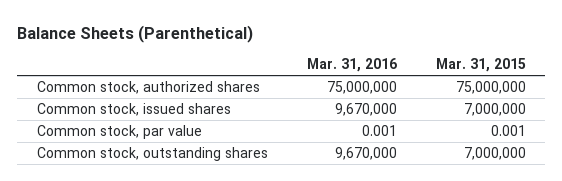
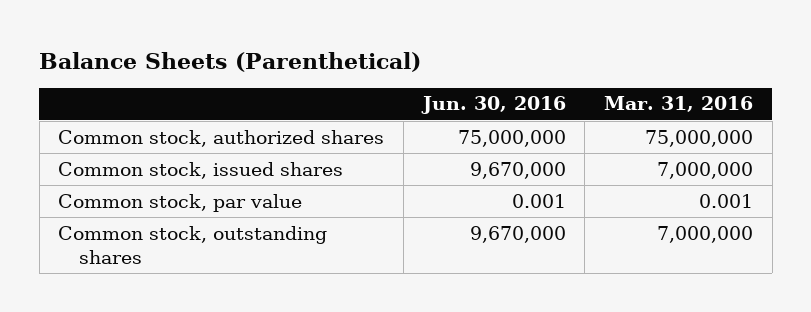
[435,58,526,73] Mar. 31, 2015 -> none
none -> [420,96,566,115] Jun. 30, 2016
[334,103,397,117] 9,670,000 -> [657,161,754,179] 7,000,000
[334,147,397,161] 9,670,000 -> [657,225,754,243] 7,000,000

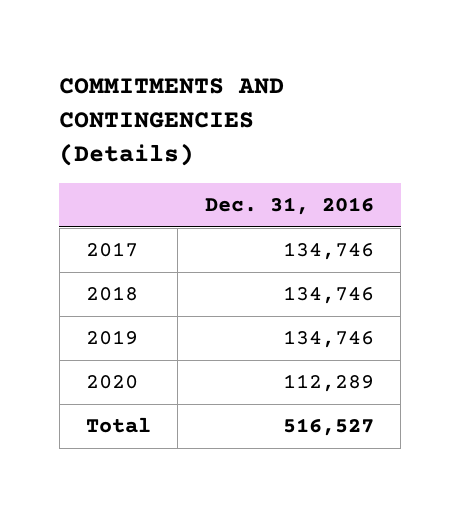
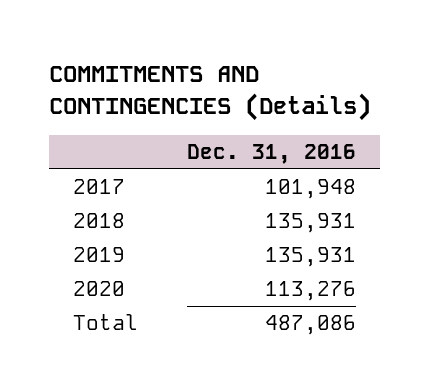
[282,242,374,261] 134,746 -> [264,179,356,200] 101,948
[282,286,374,305] 134,746 -> [264,213,356,234] 135,931
[282,330,374,349] 134,746 -> [264,247,356,268] 135,931
[282,374,374,393] 112,289 -> [264,281,356,302] 113,276
[282,418,374,437] 516,527 -> [264,315,356,336] 487,086

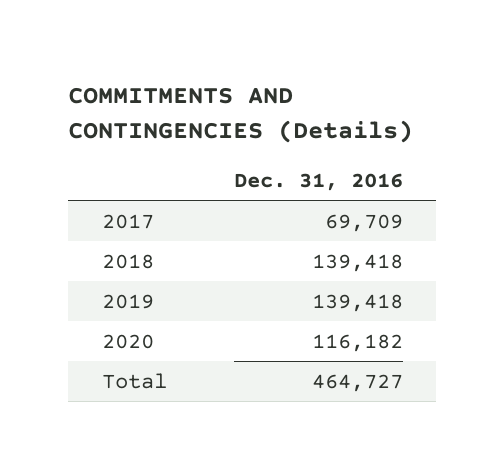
[264,179,356,200] 101,948 -> [324,213,403,232] 69,709
[264,213,356,234] 135,931 -> [311,253,403,272] 139,418
[264,247,356,268] 135,931 -> [311,293,403,312] 139,418
[264,281,356,302] 113,276 -> [311,333,403,352] 116,182
[264,315,356,336] 487,086 -> [311,373,403,392] 464,727

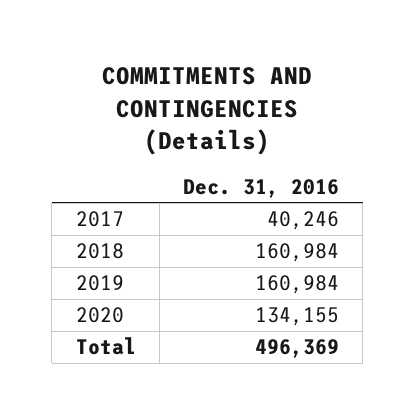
[324,213,403,232] 69,709 -> [267,211,340,231] 40,246
[311,253,403,272] 139,418 -> [255,243,340,263] 160,984
[311,293,403,312] 139,418 -> [255,275,340,295] 160,984
[311,333,403,352] 116,182 -> [255,307,340,327] 134,155
[311,373,403,392] 464,727 -> [255,339,340,359] 496,369

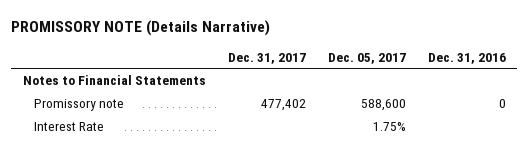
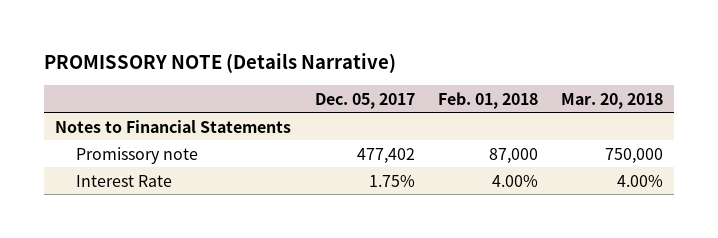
[227,52,306,64] Dec. 31, 2017 -> none
[428,52,507,64] Dec. 31, 2016 -> none
none -> [437,91,538,109] Feb. 01, 2018
none -> [560,92,663,109] Mar. 20, 2018
[361,99,407,112] 588,600 -> [356,147,415,164] 477,402

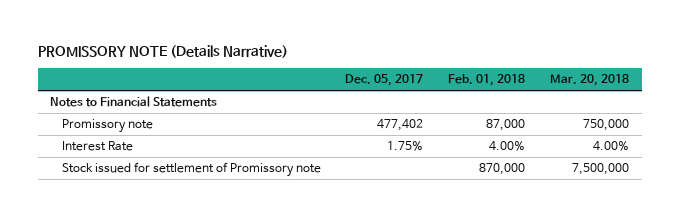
none -> [61,162,321,178] Stock issued for settlement of Promissory note

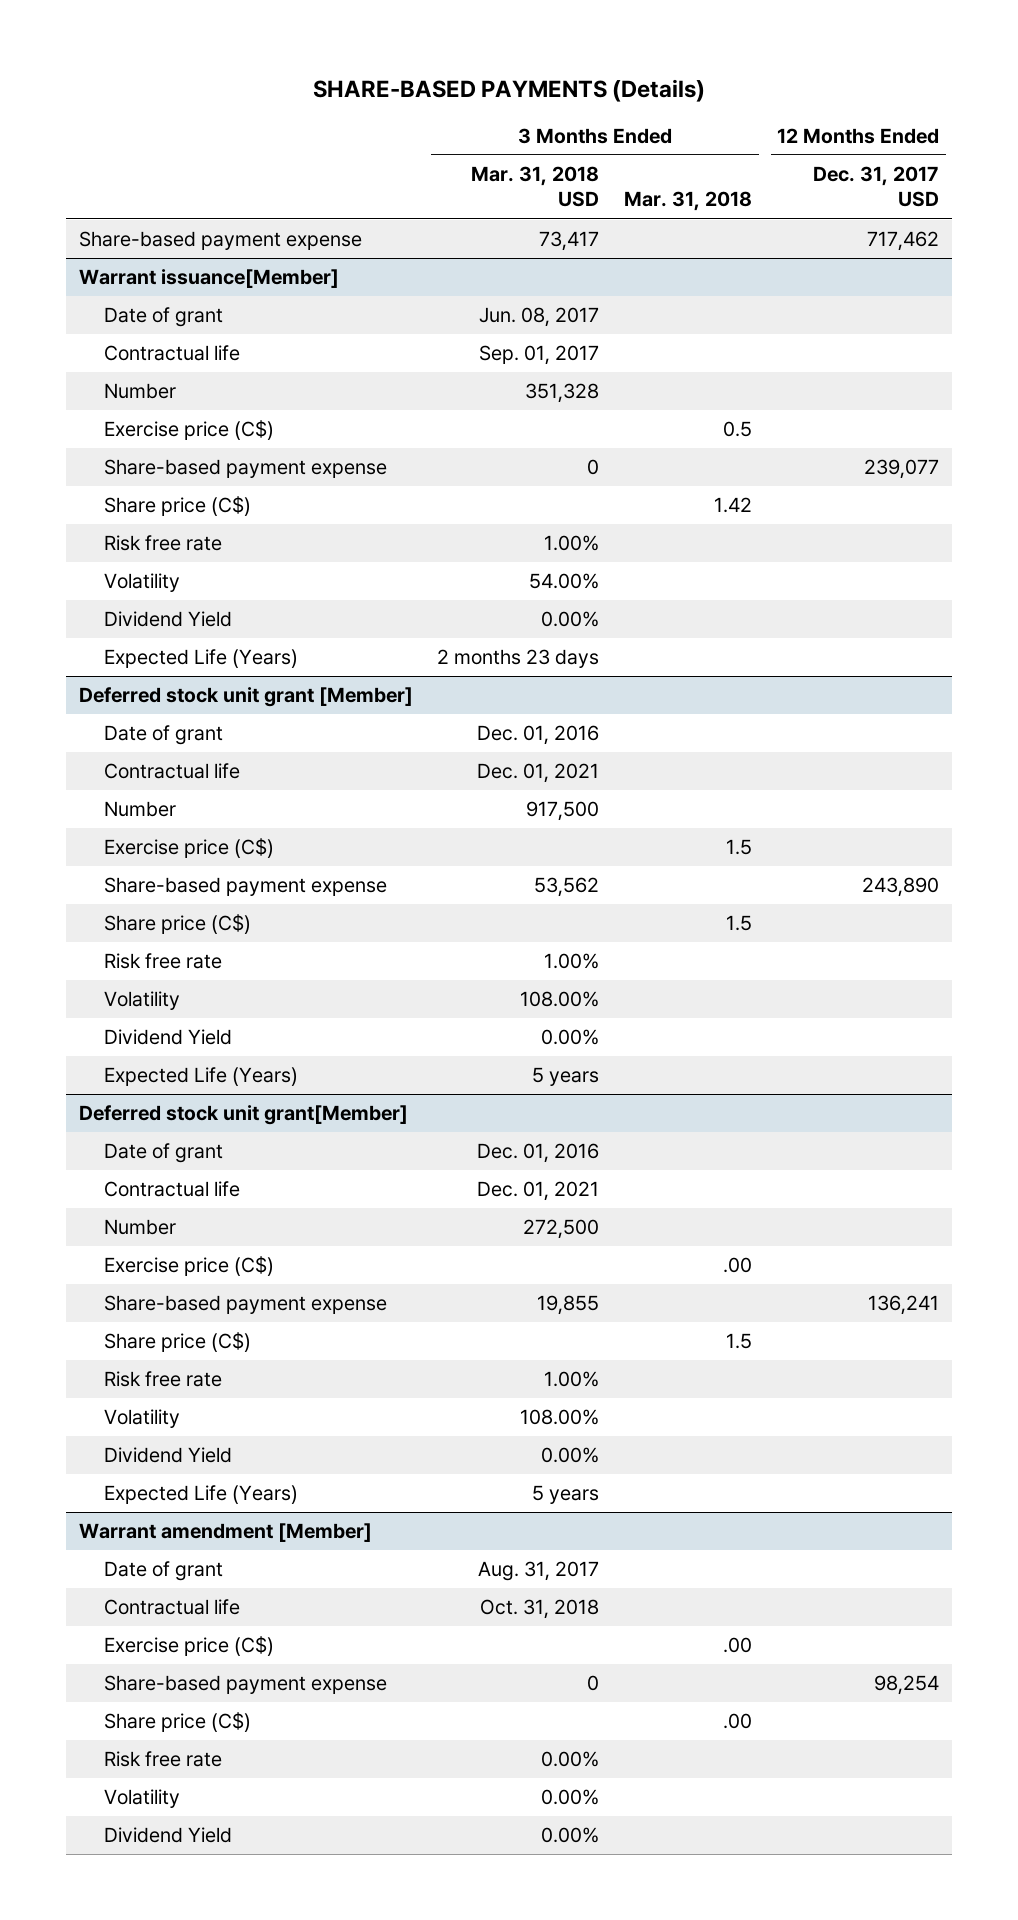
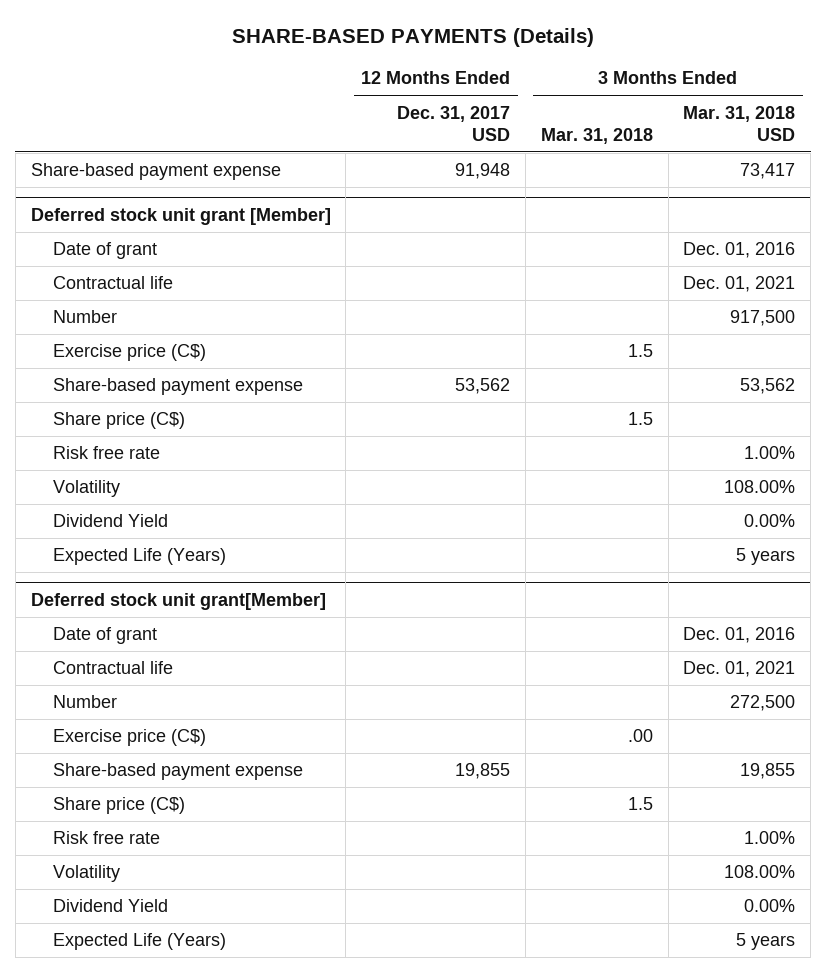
[78,269,339,289] Warrant issuance[Member] -> none
[104,307,224,328] Date of grant -> none
[104,345,241,362] Contractual life -> none
[104,383,177,400] Number -> none
[104,420,275,441] Exercise price (C$) -> none
[104,459,388,479] Share-based payment expense -> none
[104,496,252,517] Share price (C$) -> none
[104,535,223,552] Risk free rate -> none
[104,573,181,593] Volatility -> none
[104,611,233,628] Dividend Yield -> none
[104,649,299,669] Expected Life (Years) -> none
[867,231,940,252] 717,462 -> [455,163,511,180] 91,948
[862,877,940,898] 243,890 -> [455,378,511,395] 53,562
[868,1295,940,1316] 136,241 -> [455,763,511,780] 19,855
[78,1523,372,1543] Warrant amendment [Member] -> none
[104,1561,224,1582] Date of grant -> none
[104,1599,241,1616] Contractual life -> none
[104,1636,275,1657] Exercise price (C$) -> none
[104,1675,388,1695] Share-based payment expense -> none
[104,1712,252,1733] Share price (C$) -> none
[104,1751,223,1768] Risk free rate -> none
[104,1789,181,1809] Volatility -> none
[104,1827,233,1844] Dividend Yield -> none

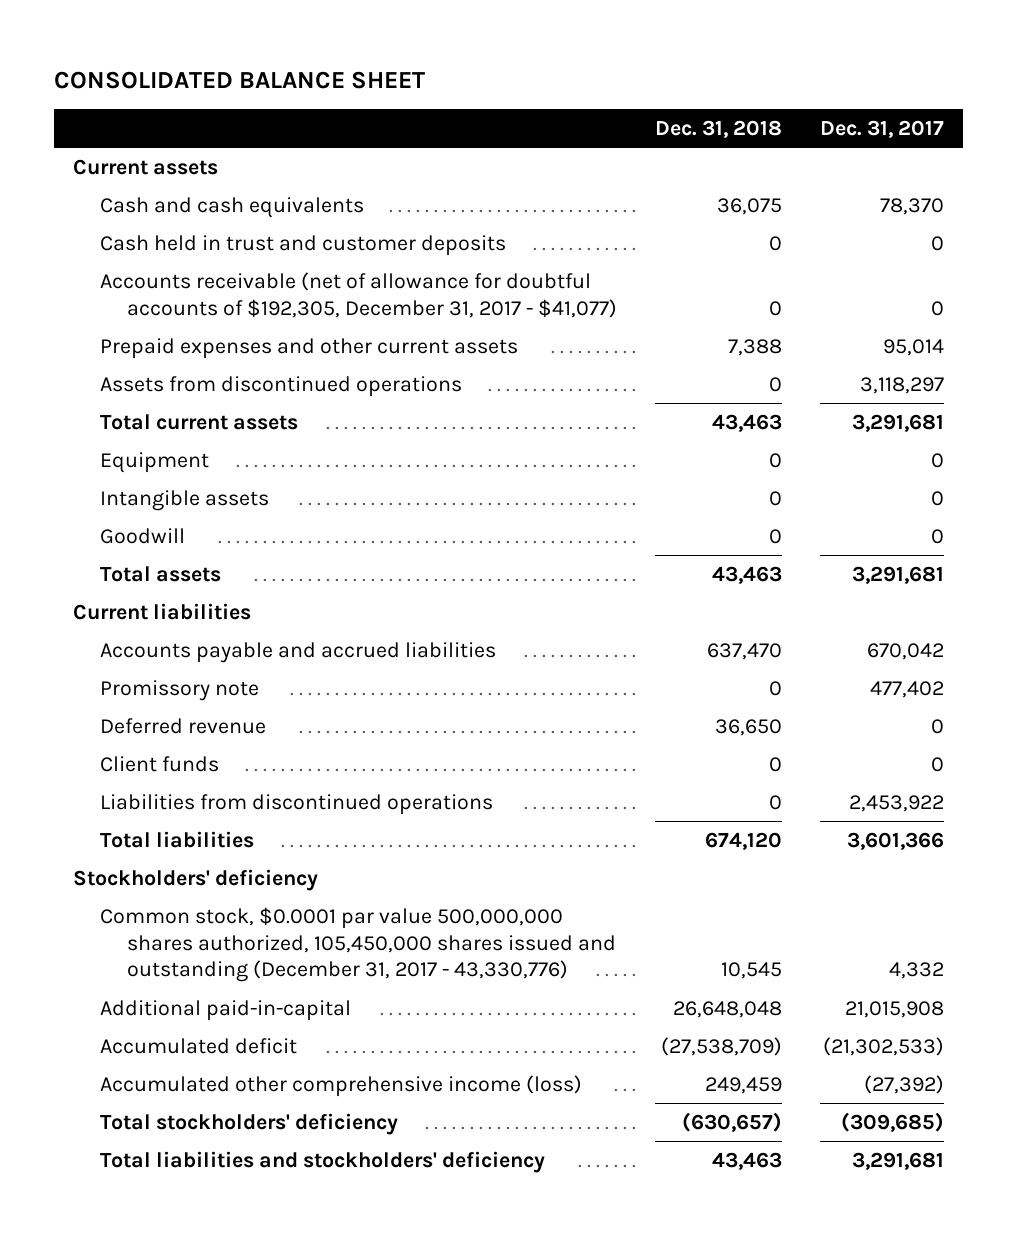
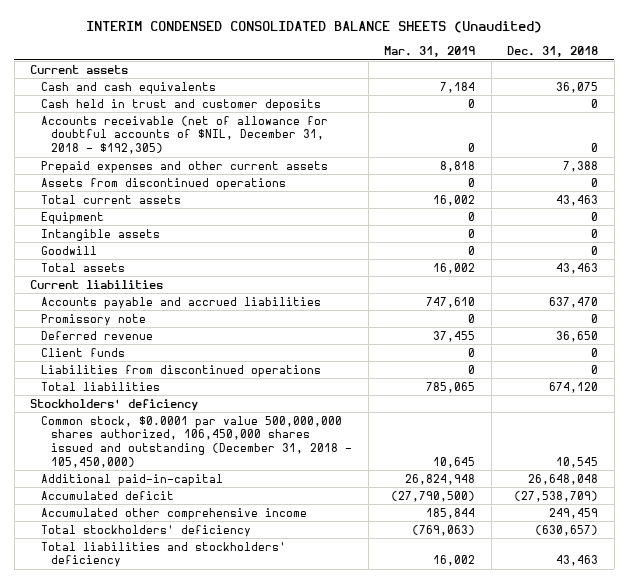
[54,70,426,89] CONSOLIDATED BALANCE SHEET -> [86,21,543,34] INTERIM CONDENSED CONSOLIDATED BALANCE SHEETS (Unaudited)
[820,119,945,138] Dec. 31, 2017 -> none
none -> [384,46,476,58] Mar. 31, 2019
[100,271,618,318] Accounts receivable (net of allowance for doubtful accounts of $192,305, December 31, 2017 - $41,077) -> [40,115,328,154] Accounts receivable (net of allowance for doubtful accounts of $NIL, December 31, 2018 - $192,305)
[100,906,617,983] Common stock, $0.0001 par value 500,000,000 shares authorized, 105,450,000 shares issued and outstanding (December 31, 2017 - 43,330,776) -> [40,415,353,468] Common stock, $0.0001 par value 500,000,000 shares authorized, 106,450,000 shares issued and outstanding (December 31, 2018 - 105,450,000)
[100,1074,583,1097] Accumulated other comprehensive income (loss) -> [40,507,307,520] Accumulated other comprehensive income

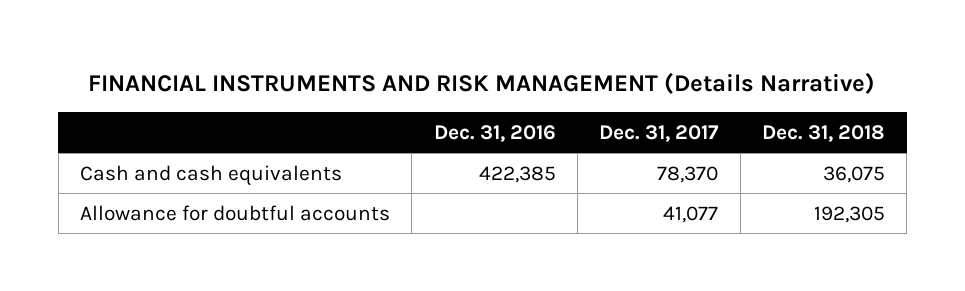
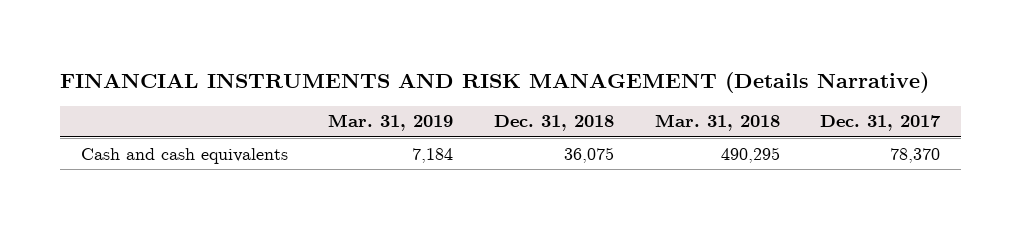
[433,124,556,142] Dec. 31, 2016 -> none
none -> [328,114,454,132] Mar. 31, 2019
none -> [654,114,780,132] Mar. 31, 2018
[80,204,391,221] Allowance for doubtful accounts -> none

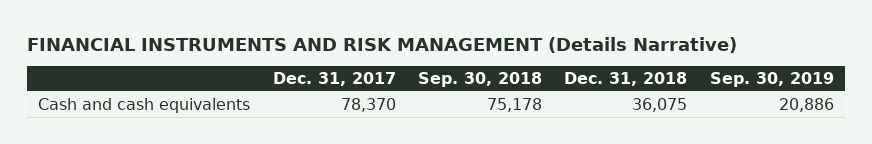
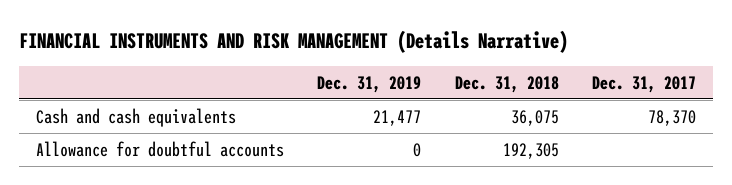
[417,71,542,87] Sep. 30, 2018 -> none
[709,71,834,87] Sep. 30, 2019 -> none
none -> [317,75,422,93] Dec. 31, 2019
none -> [36,140,285,157] Allowance for doubtful accounts

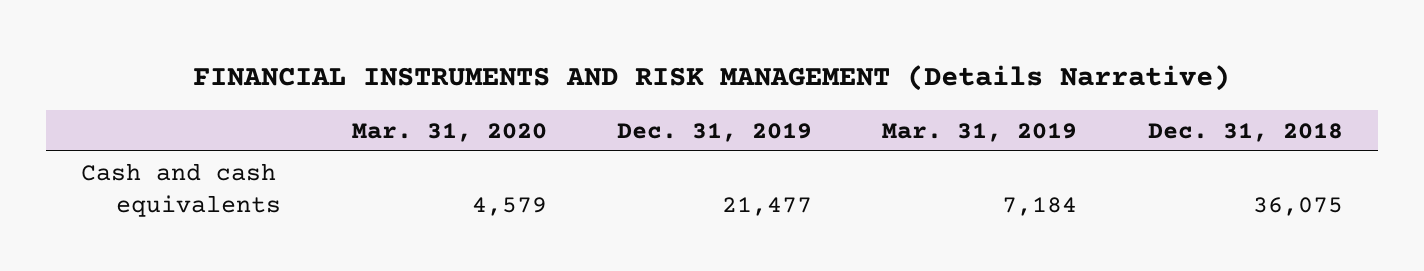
[591,75,696,93] Dec. 31, 2017 -> none
none -> [351,122,547,142] Mar. 31, 2020
none -> [882,122,1078,142] Mar. 31, 2019
[36,140,285,157] Allowance for doubtful accounts -> none

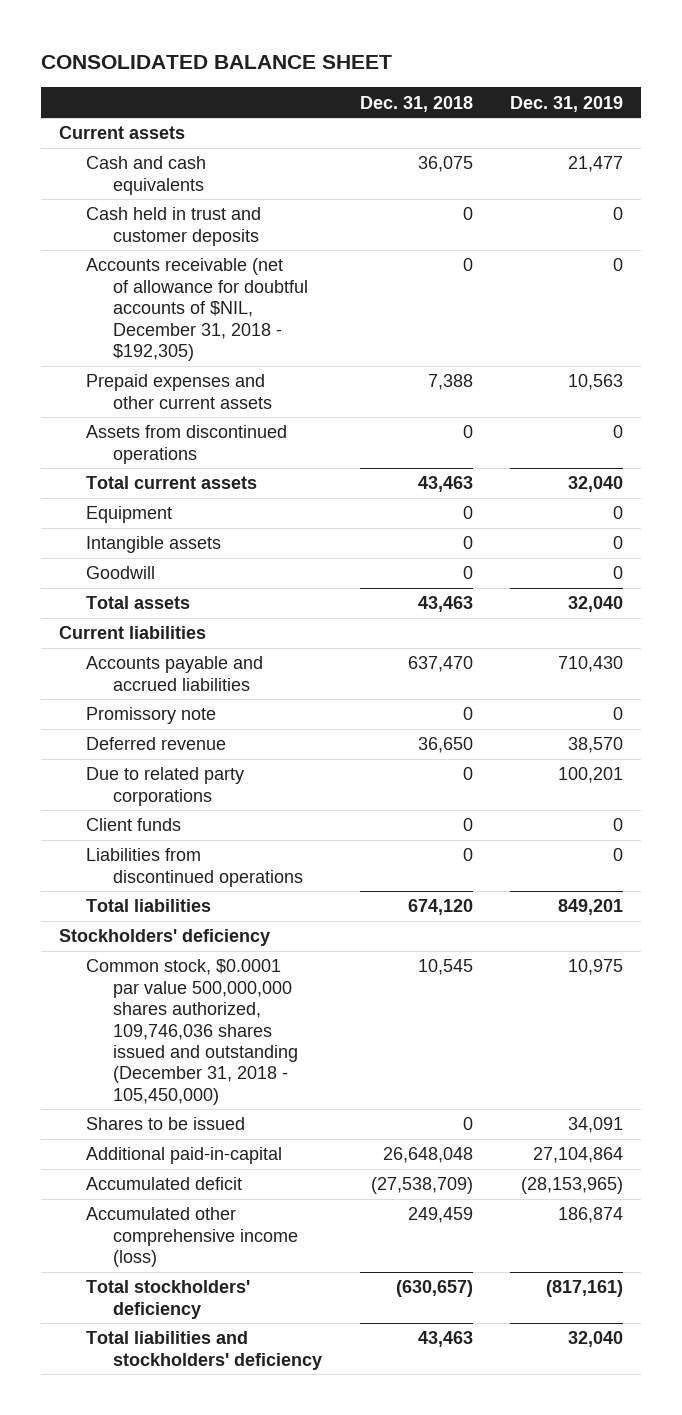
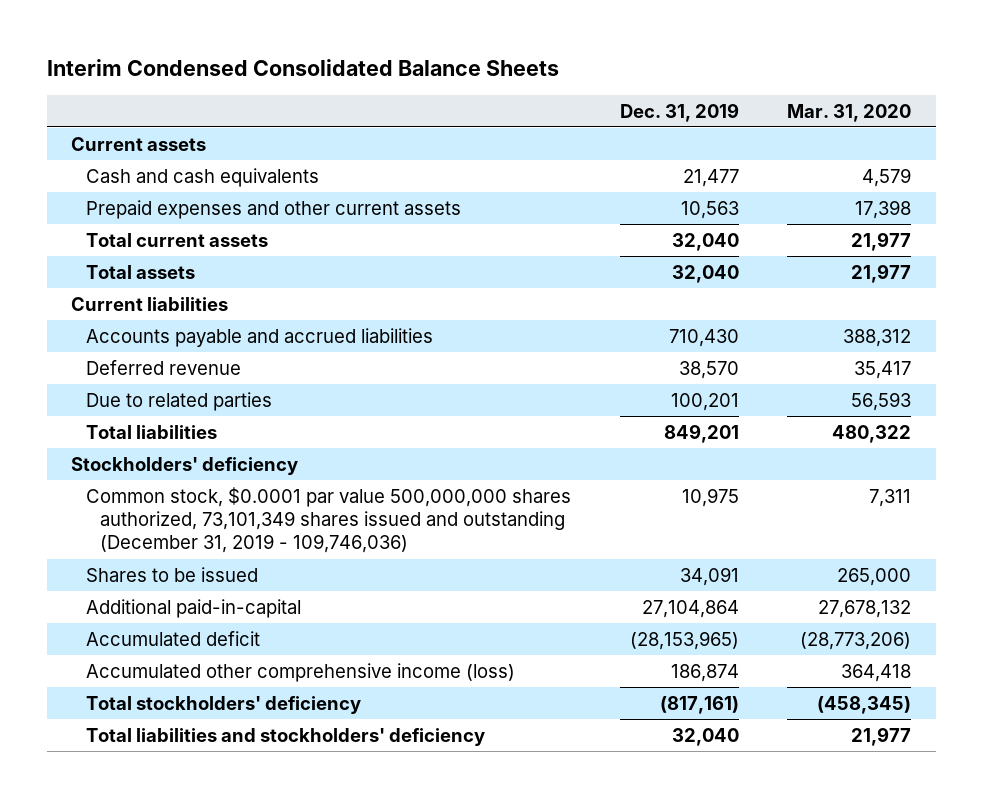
[40,55,392,70] CONSOLIDATED BALANCE SHEET -> [46,58,559,76] Interim Condensed Consolidated Balance Sheets
[359,95,473,112] Dec. 31, 2018 -> none
none -> [787,103,912,122] Mar. 31, 2020
[86,207,262,246] Cash held in trust and customer deposits -> none
[86,258,309,361] Accounts receivable (net of allowance for doubtful accounts of $NIL, December 31, 2018 - $192,305) -> none
[86,425,288,464] Assets from discontinued operations -> none
[86,506,173,524] Equipment -> none
[86,536,222,554] Intangible assets -> none
[86,566,156,580] Goodwill -> none
[86,707,217,725] Promissory note -> none
[86,818,182,832] Client funds -> none
[86,848,304,887] Liabilities from discontinued operations -> none
[86,767,245,806] Due to related party corporations -> [85,392,272,412] Due to related parties
[86,959,299,1105] Common stock, $0.0001 par value 500,000,000 shares authorized, 109,746,036 shares issued and outstanding (December 31, 2018 - 105,450,000) -> [85,487,571,554] Common stock, $0.0001 par value 500,000,000 shares authorized, 73,101,349 shares issued and outstanding (December 31, 2019 - 109,746,036)

